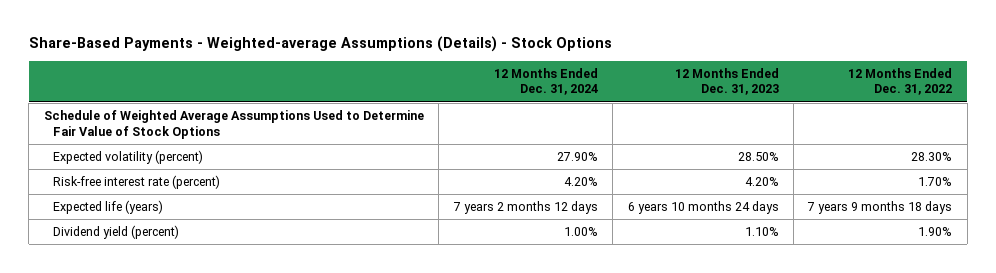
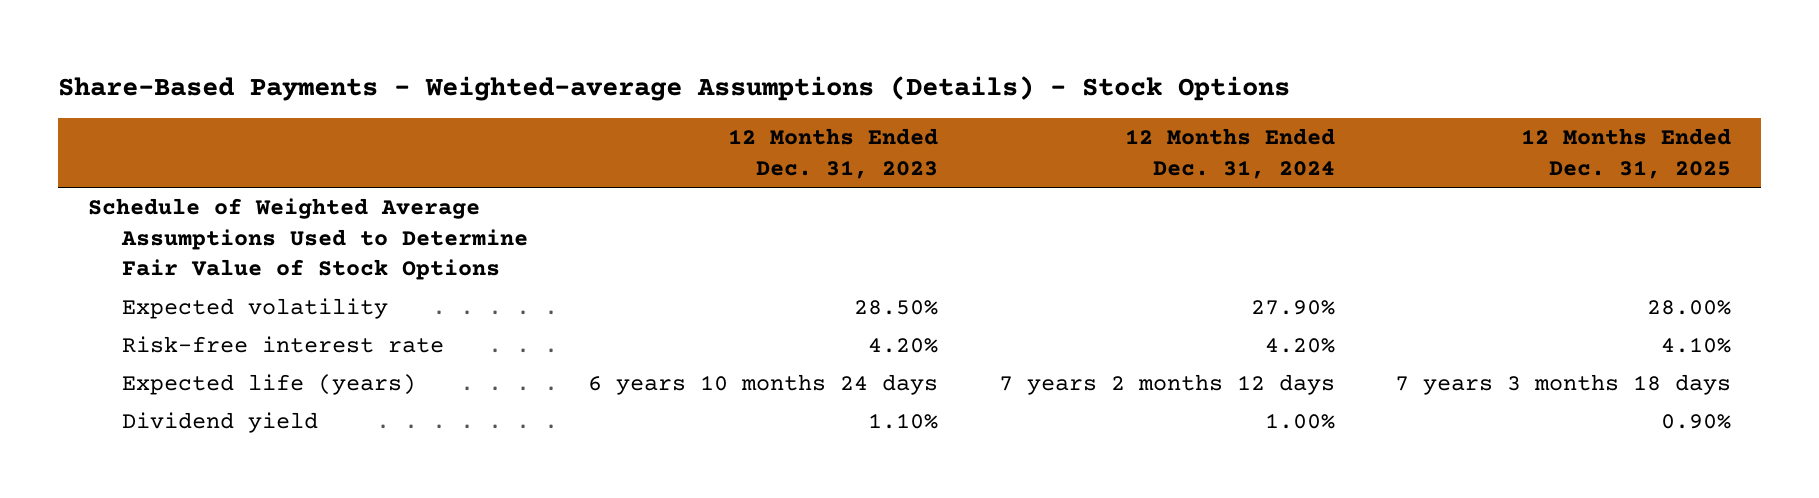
[848,67,953,96] 12 Months Ended Dec. 31, 2022 -> none
none -> [1521,128,1732,180] 12 Months Ended Dec. 31, 2025
[52,150,203,165] Expected volatility (percent) -> [121,298,388,320] Expected volatility
[52,175,220,190] Risk-free interest rate (percent) -> [121,336,444,354] Risk-free interest rate
[52,225,179,240] Dividend yield (percent) -> [121,412,318,434] Dividend yield

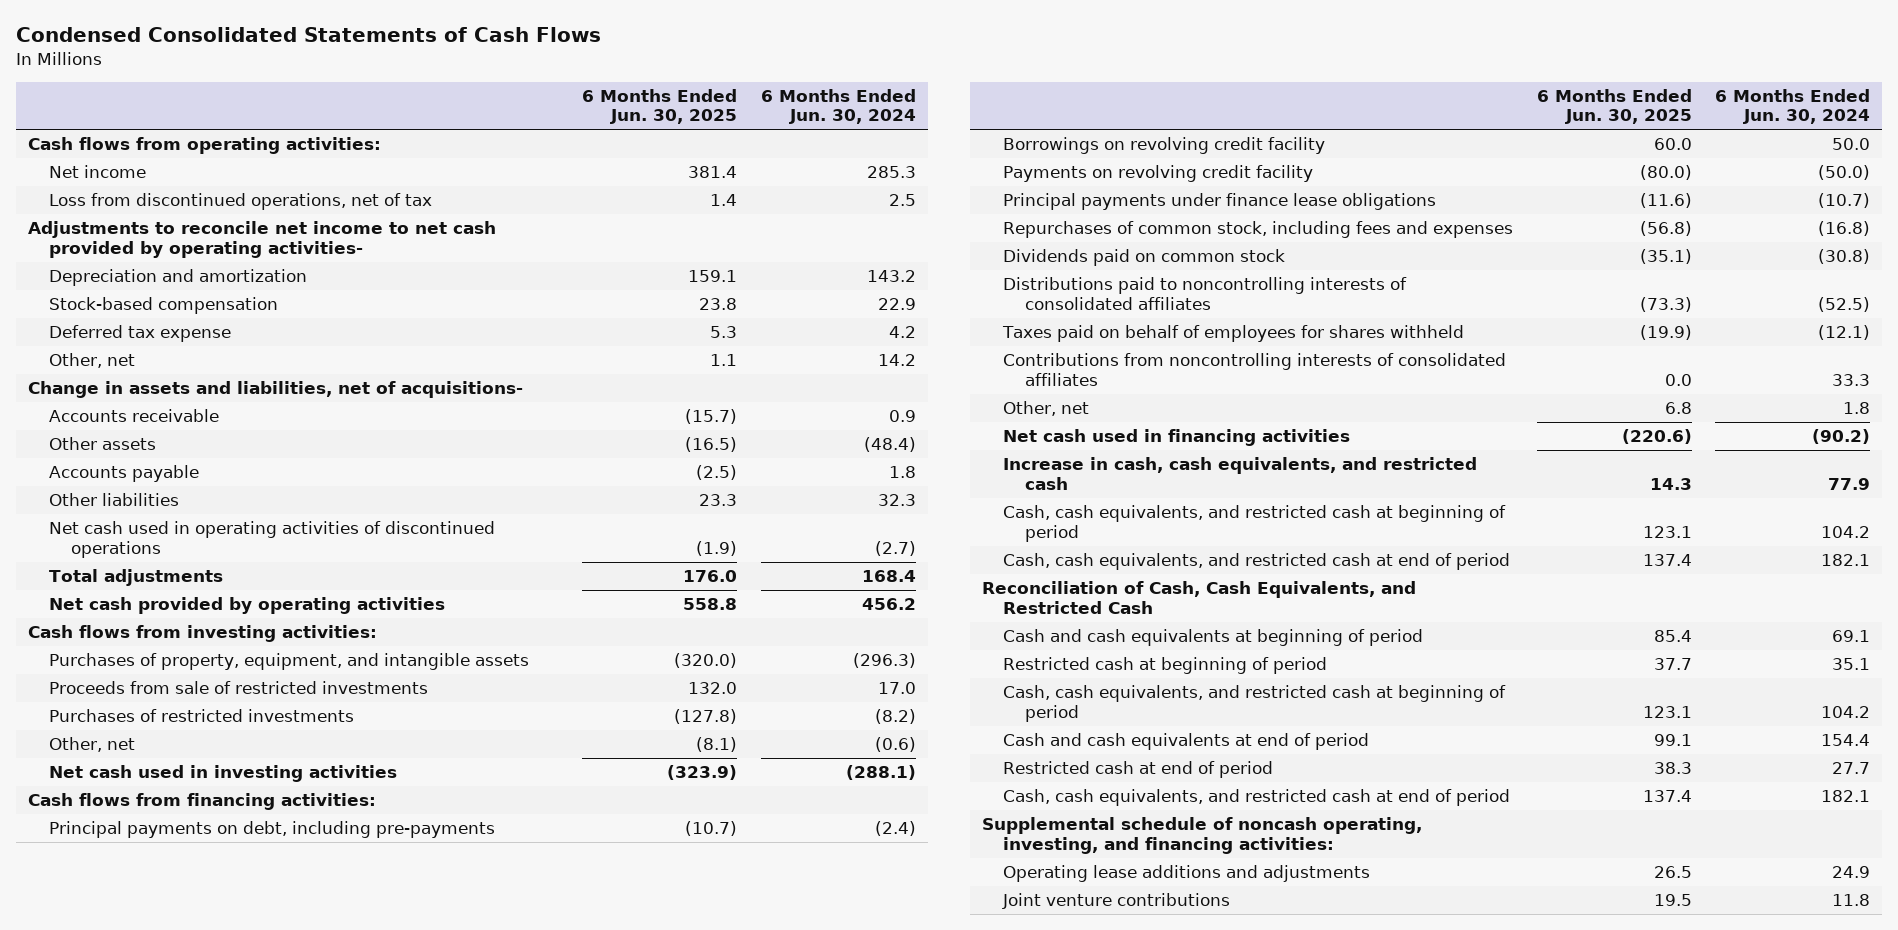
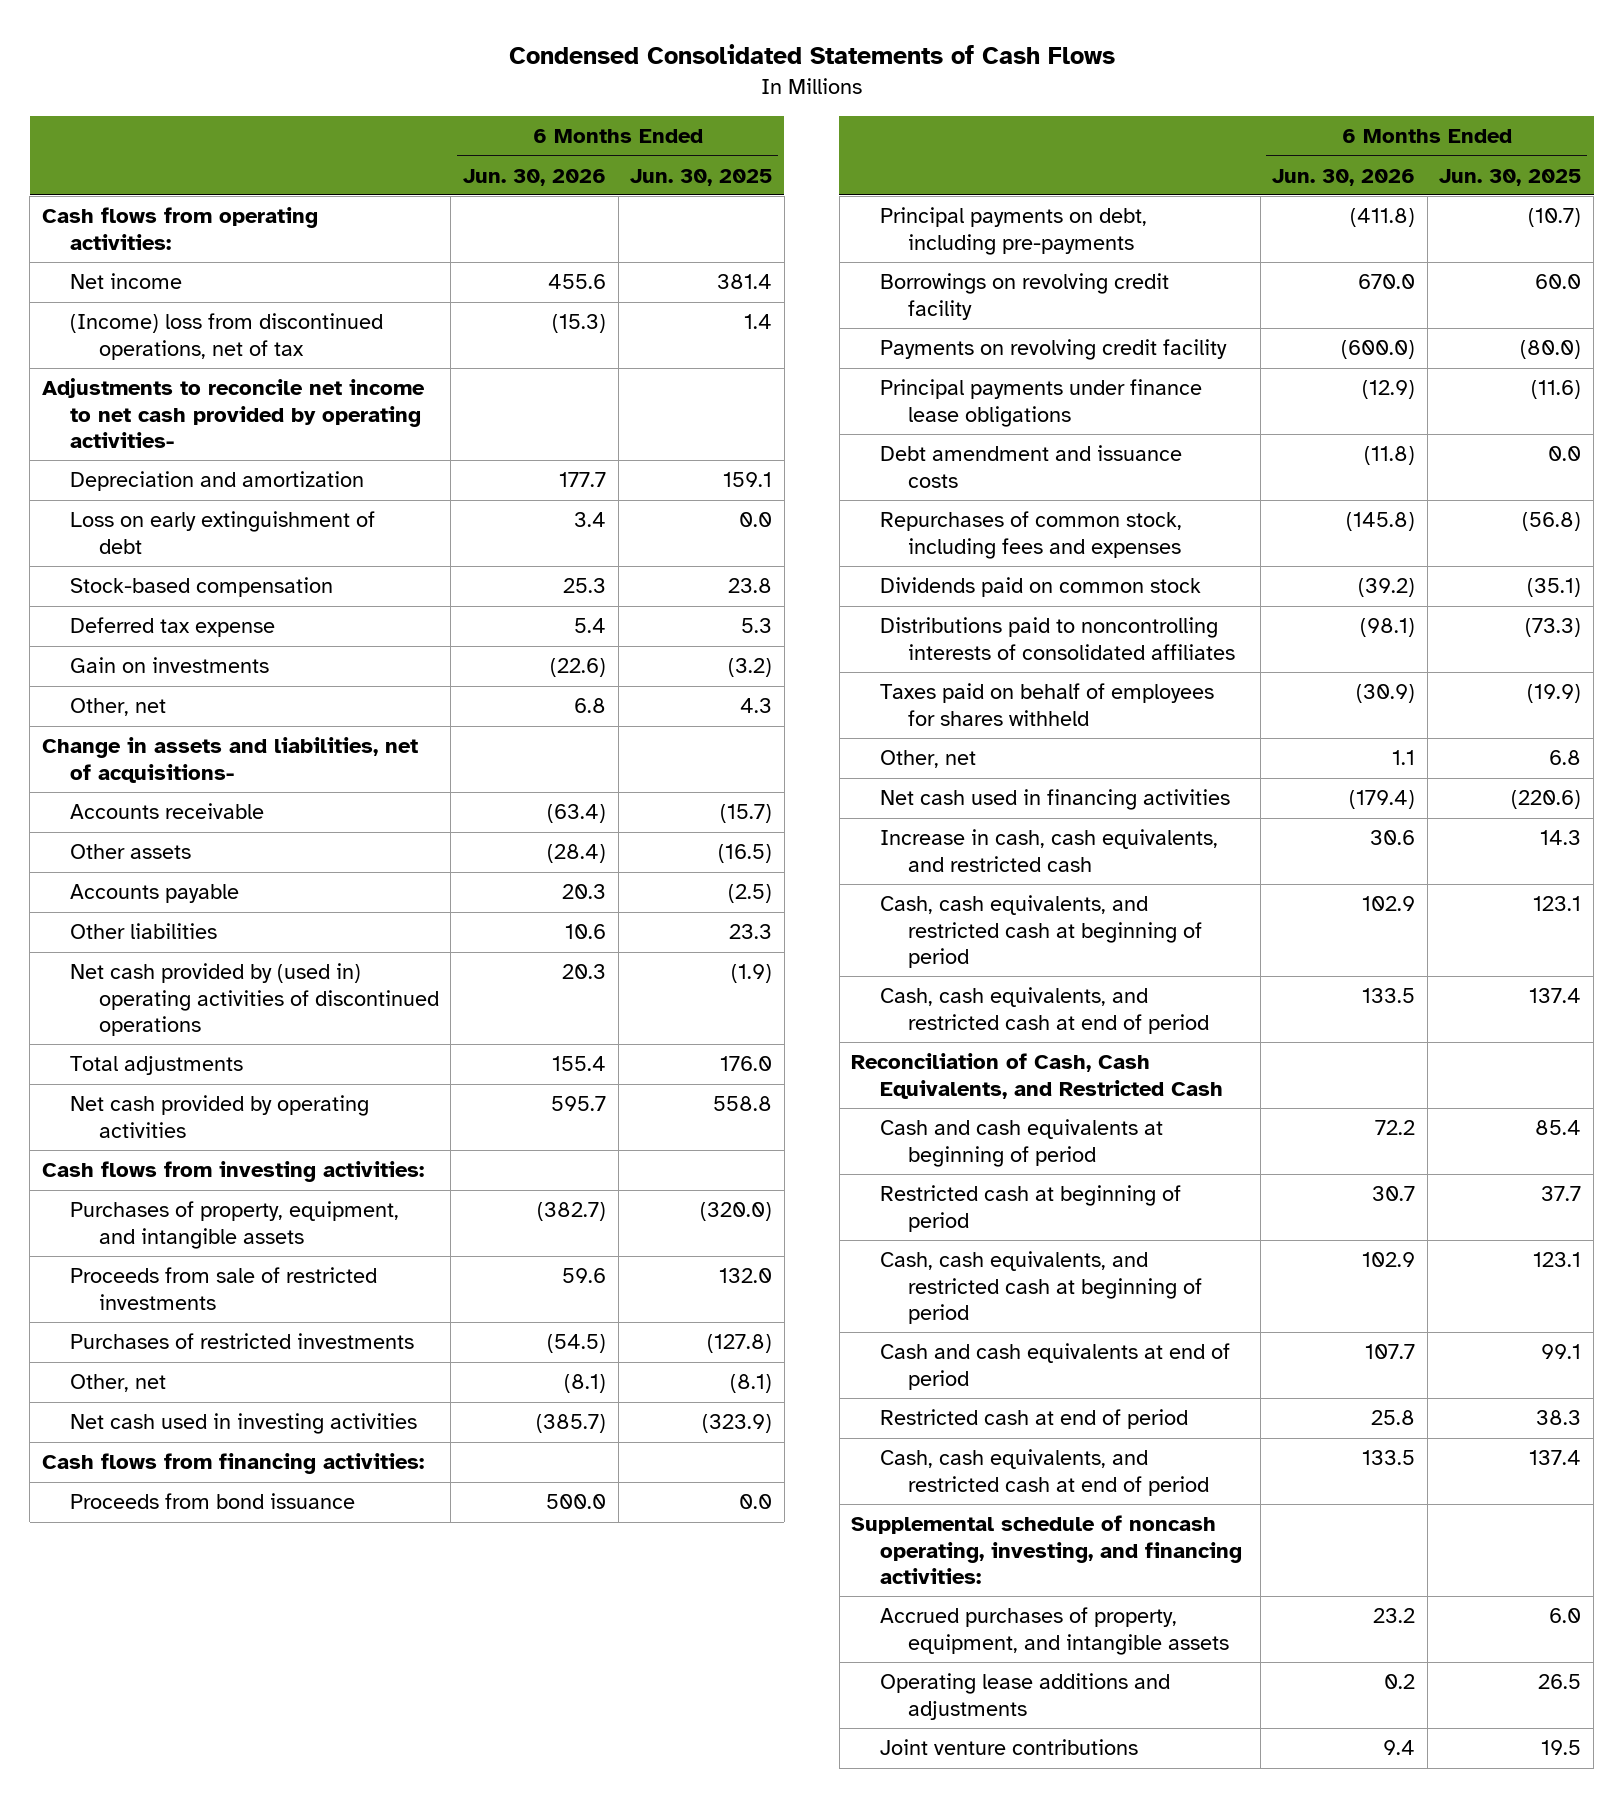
[760,88,916,125] 6 Months Ended Jun. 30, 2024 -> none
none -> [462,168,606,186] Jun. 30, 2026
[49,193,433,211] Loss from discontinued operations, net of tax -> [70,313,384,360] (Income) loss from discontinued operations, net of tax
none -> [70,511,376,554] Loss on early extinguishment of debt
none -> [70,657,270,674] Gain on investments
[710,354,738,367] 1.1 -> [740,698,773,714] 4.3
[49,521,496,558] Net cash used in operating activities of discontinued operations -> [70,963,439,1036] Net cash provided by (used in) operating activities of discontinued operations
none -> [70,1493,356,1510] Proceeds from bond issuance
none -> [879,445,1182,488] Debt amendment and issuance costs
[1003,353,1507,386] Contributions from noncontrolling interests of consolidated affiliates -> none
none -> [879,1607,1229,1655] Accrued purchases of property, equipment, and intangible assets

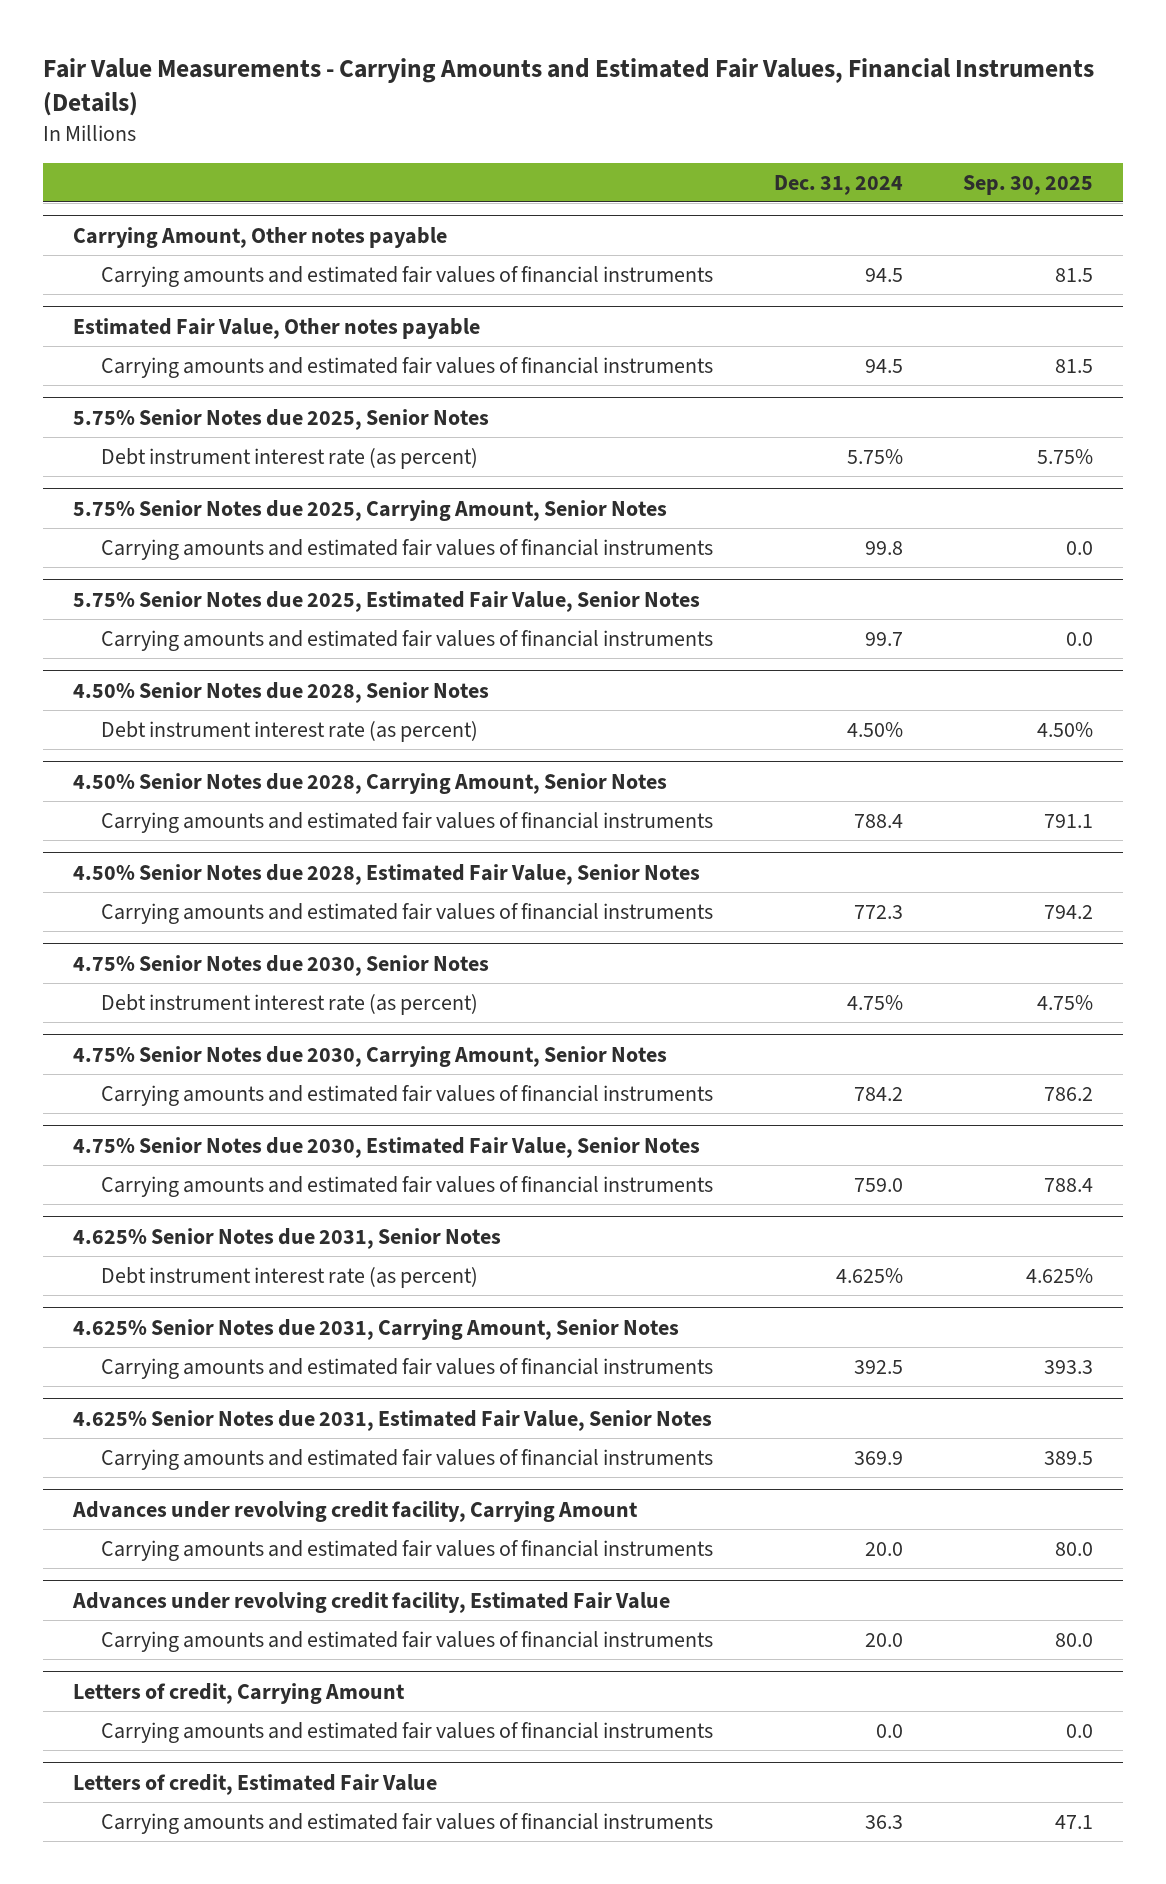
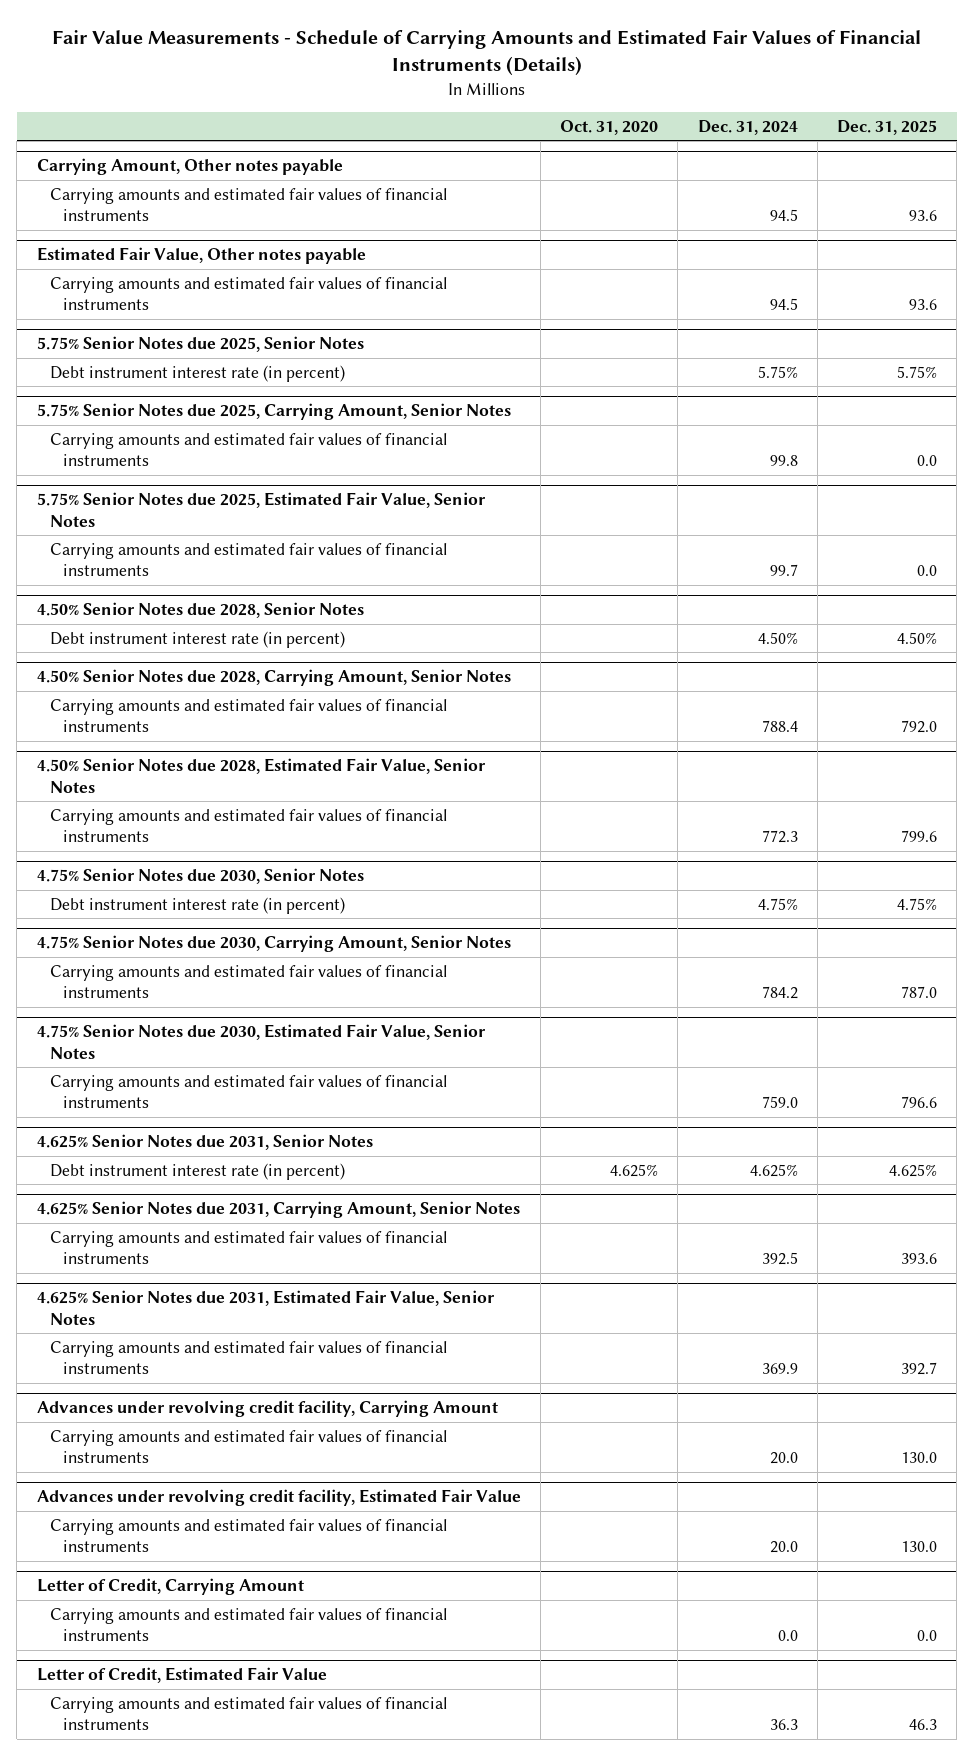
[42,58,1094,117] Fair Value Measurements - Carrying Amounts and Estimated Fair Values, Financial Instruments (Details) -> [51,30,921,77] Fair Value Measurements - Schedule of Carrying Amounts and Estimated Fair Values of Financial Instruments (Details)
[962,174,1093,195] Sep. 30, 2025 -> none
none -> [560,119,659,135] Oct. 31, 2020
none -> [837,119,938,135] Dec. 31, 2025
[101,447,479,469] Debt instrument interest rate (as percent) -> [50,364,346,382] Debt instrument interest rate (in percent)
[101,720,479,742] Debt instrument interest rate (as percent) -> [50,630,346,648] Debt instrument interest rate (in percent)
[101,993,479,1015] Debt instrument interest rate (as percent) -> [50,896,346,914] Debt instrument interest rate (in percent)
[101,1266,479,1288] Debt instrument interest rate (as percent) -> [50,1162,346,1180] Debt instrument interest rate (in percent)
[73,1682,406,1704] Letters of credit, Carrying Amount -> [36,1578,304,1596] Letter of Credit, Carrying Amount
[73,1773,438,1795] Letters of credit, Estimated Fair Value -> [36,1667,327,1684] Letter of Credit, Estimated Fair Value

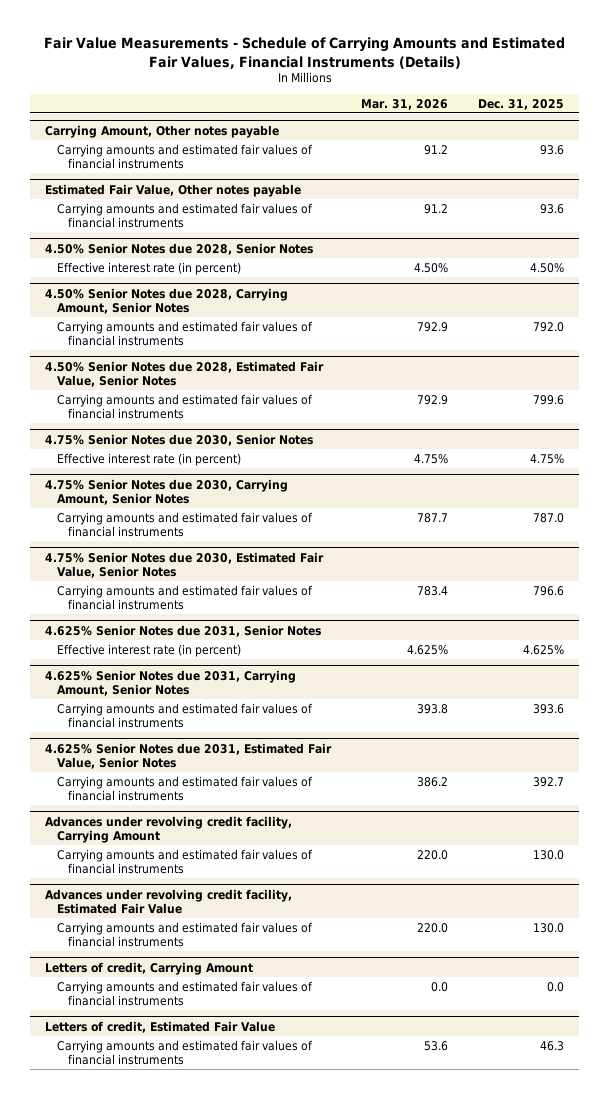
[51,30,921,77] Fair Value Measurements - Schedule of Carrying Amounts and Estimated Fair Values of Financial Instruments (Details) -> [43,37,565,69] Fair Value Measurements - Schedule of Carrying Amounts and Estimated Fair Values, Financial Instruments (Details)
[560,119,659,135] Oct. 31, 2020 -> none
[697,119,798,135] Dec. 31, 2024 -> none
none -> [361,98,449,110] Mar. 31, 2026
[36,336,364,353] 5.75% Senior Notes due 2025, Senior Notes -> none
[50,364,346,382] Debt instrument interest rate (in percent) -> none
[36,403,511,421] 5.75% Senior Notes due 2025, Carrying Amount, Senior Notes -> none
[50,432,448,467] Carrying amounts and estimated fair values of financial instruments -> none
[36,492,486,527] 5.75% Senior Notes due 2025, Estimated Fair Value, Senior Notes -> none
[50,542,448,577] Carrying amounts and estimated fair values of financial instruments -> none
[50,630,346,648] Debt instrument interest rate (in percent) -> [56,261,241,275] Effective interest rate (in percent)
[50,896,346,914] Debt instrument interest rate (in percent) -> [56,452,241,466] Effective interest rate (in percent)
[50,1162,346,1180] Debt instrument interest rate (in percent) -> [56,643,241,657] Effective interest rate (in percent)
[36,1578,304,1596] Letter of Credit, Carrying Amount -> [45,961,254,975] Letters of credit, Carrying Amount
[36,1667,327,1684] Letter of Credit, Estimated Fair Value -> [45,1020,276,1033] Letters of credit, Estimated Fair Value

